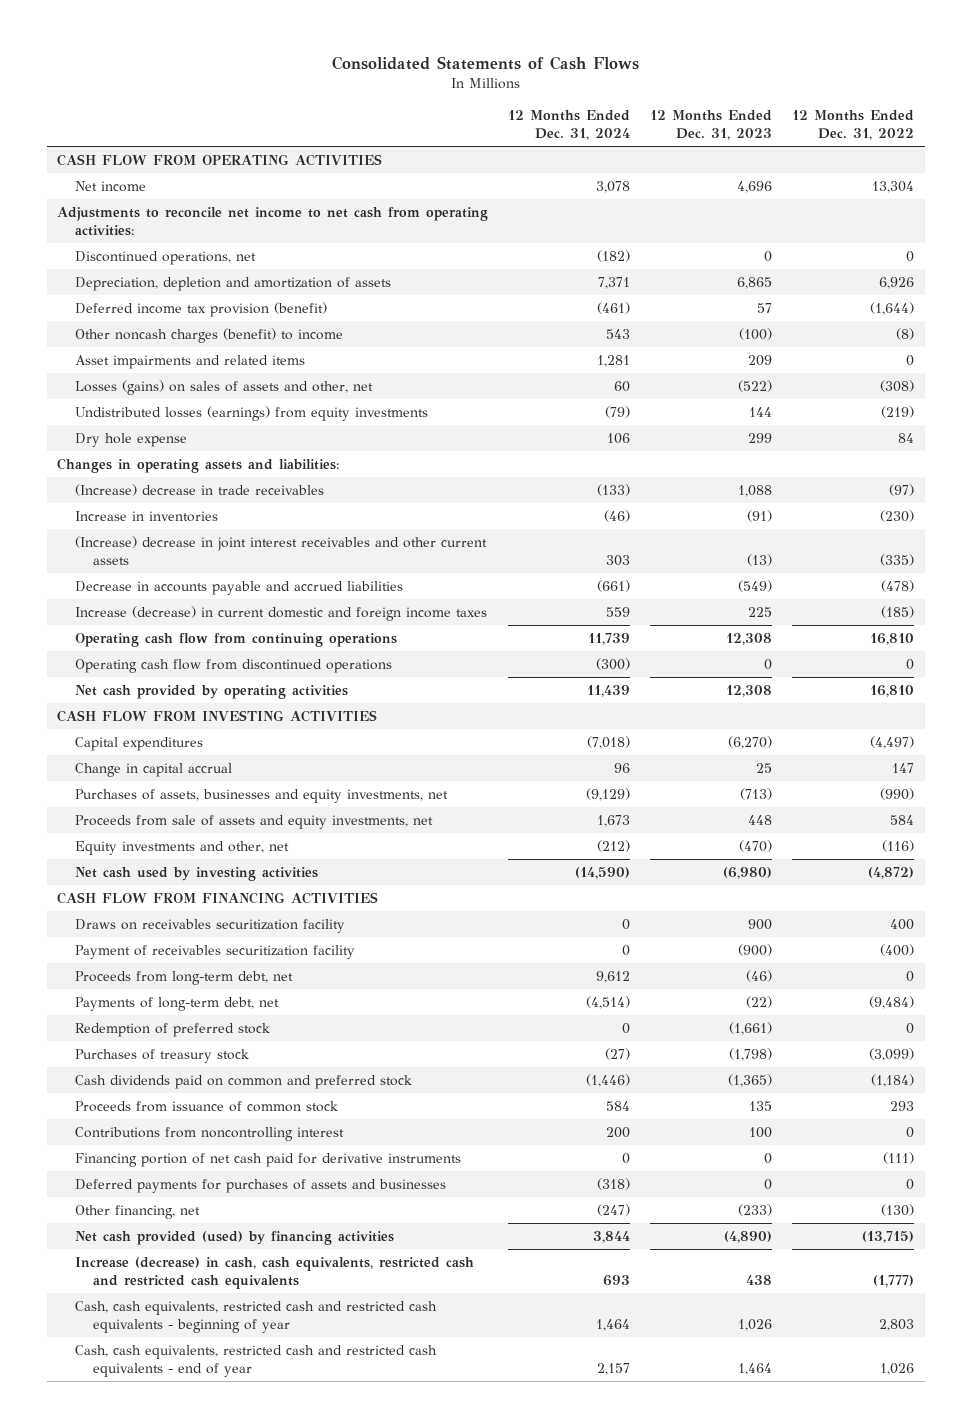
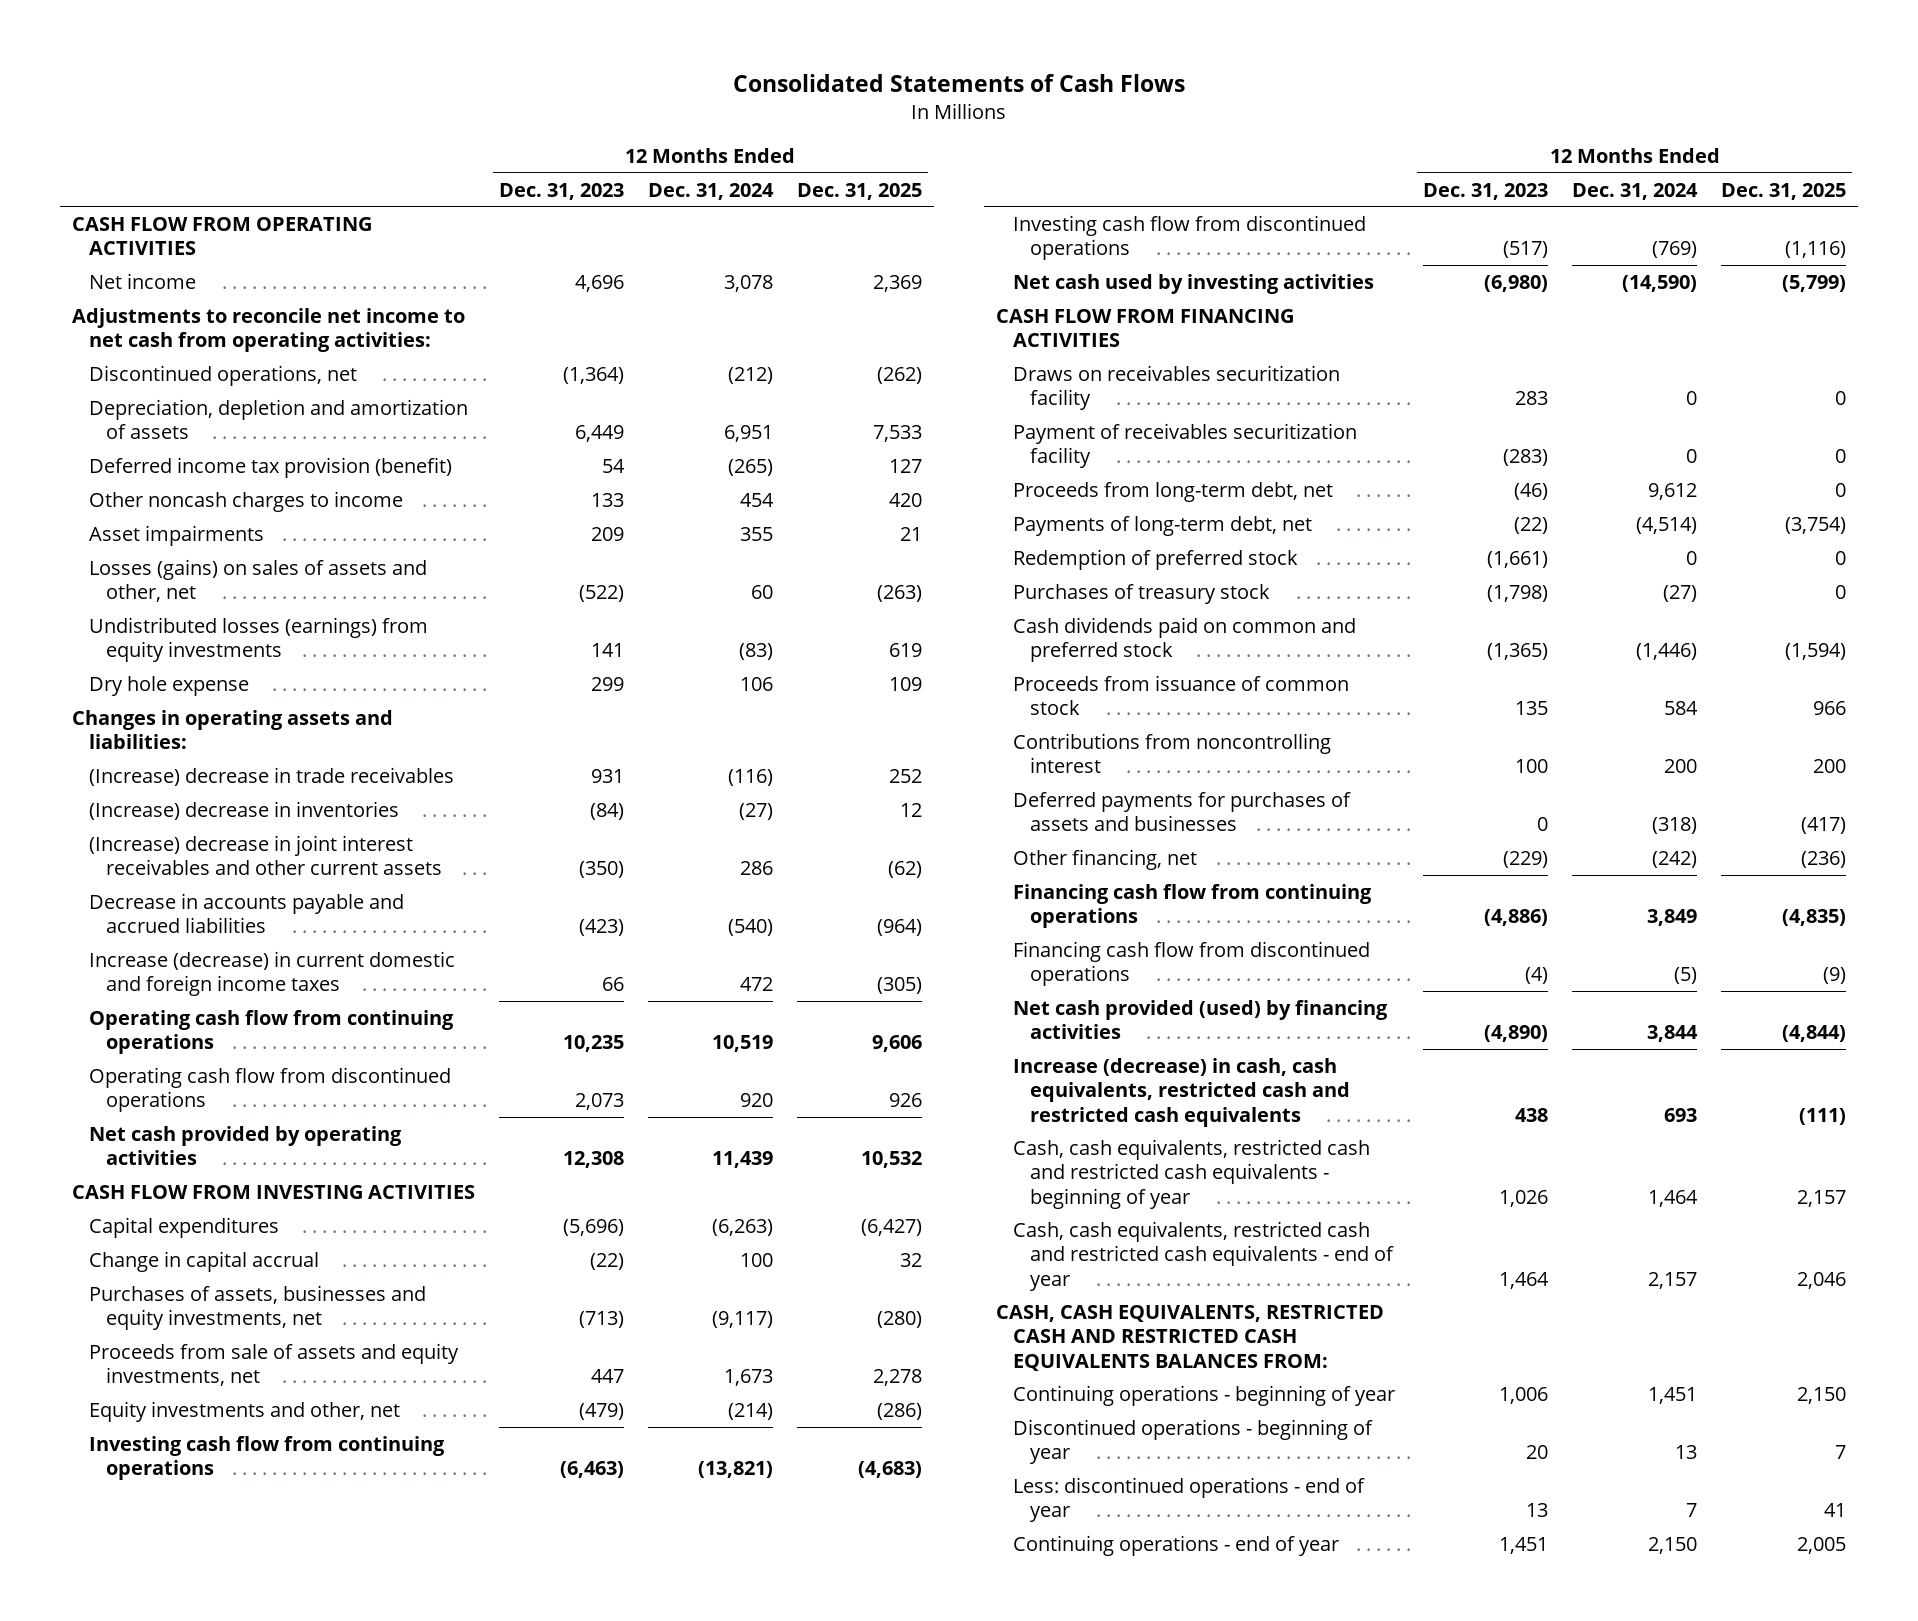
[792,110,915,141] 12 Months Ended Dec. 31, 2022 -> none
none -> [796,182,922,200] Dec. 31, 2025
[597,250,631,263] (182) -> [727,367,773,385] (212)
[764,251,773,263] 0 -> [563,367,625,385] (1,364)
[598,277,631,290] 7,371 -> [723,425,773,443] 6,951
[737,277,773,290] 6,865 -> [575,425,625,443] 6,449
[597,302,631,315] (461) -> [727,459,773,477] (265)
[757,303,773,314] 57 -> [602,459,626,474] 54
[75,328,344,344] Other noncash charges (benefit) to income -> [88,491,403,513] Other noncash charges to income
[606,329,631,340] 543 -> [739,493,774,508] 454
[739,328,773,341] (100) -> [591,493,625,508] 133
[75,355,306,370] Asset impairments and related items -> [88,525,264,547] Asset impairments
[597,355,631,368] 1,281 -> [739,527,773,542] 355
[605,406,631,419] (79) -> [738,643,773,661] (83)
[749,407,773,418] 144 -> [591,643,625,658] 141
[597,484,631,497] (133) -> [727,769,773,787] (116)
[738,485,773,498] 1,088 -> [591,769,625,784] 931
[75,511,219,523] Increase in inventories -> [88,801,399,821] (Increase) decrease in inventories
[604,510,631,523] (46) -> [738,803,773,821] (27)
[747,510,773,523] (91) -> [590,803,625,821] (84)
[606,554,631,566] 303 -> [739,861,773,876] 286
[747,553,773,566] (13) -> [579,861,625,879] (350)
[597,580,631,593] (661) -> [727,919,773,937] (540)
[738,580,773,593] (549) -> [579,919,625,937] (423)
[606,607,631,618] 559 -> [739,977,773,992] 472
[748,607,773,618] 225 -> [602,977,625,992] 66
[588,633,631,646] 11,739 -> [711,1035,773,1053] 10,519
[726,633,773,646] 12,308 -> [563,1035,625,1053] 10,235
[596,658,631,671] (300) -> [739,1093,773,1108] 920
[764,659,773,671] 0 -> [575,1093,625,1111] 2,073
[587,736,631,750] (7,018) -> [711,1219,773,1237] (6,263)
[728,736,773,750] (6,270) -> [563,1219,625,1237] (5,696)
[614,763,631,774] 96 -> [739,1253,773,1268] 100
[756,763,773,774] 25 -> [590,1253,625,1271] (22)
[586,788,631,802] (9,129) -> [711,1311,773,1329] (9,117)
[748,815,773,826] 448 -> [591,1369,625,1384] 447
[597,840,631,853] (212) -> [727,1403,773,1421] (214)
[739,840,773,853] (470) -> [579,1403,625,1421] (479)
none -> [88,1436,445,1481] Investing cash flow from continuing operations
none -> [1012,215,1366,261] Investing cash flow from discontinued operations
[748,919,773,931] 900 -> [1515,391,1549,406] 283
[738,944,773,957] (900) -> [1503,449,1549,467] (283)
[75,1153,462,1168] Financing portion of net cash paid for derivative instruments -> none
[597,1204,631,1217] (247) -> [1652,851,1698,869] (242)
[738,1204,773,1217] (233) -> [1503,851,1549,869] (229)
none -> [1012,884,1372,929] Financing cash flow from continuing operations
none -> [1012,941,1370,987] Financing cash flow from discontinued operations
none -> [996,1305,1385,1371] CASH, CASH EQUIVALENTS, RESTRICTED CASH AND RESTRICTED CASH EQUIVALENTS BALANCES FROM:
none -> [1012,1385,1395,1407] Continuing operations - beginning of year
none -> [1012,1419,1373,1465] Discontinued operations - beginning of year
none -> [1012,1477,1365,1523] Less: discontinued operations - end of year
none -> [1012,1535,1339,1557] Continuing operations - end of year

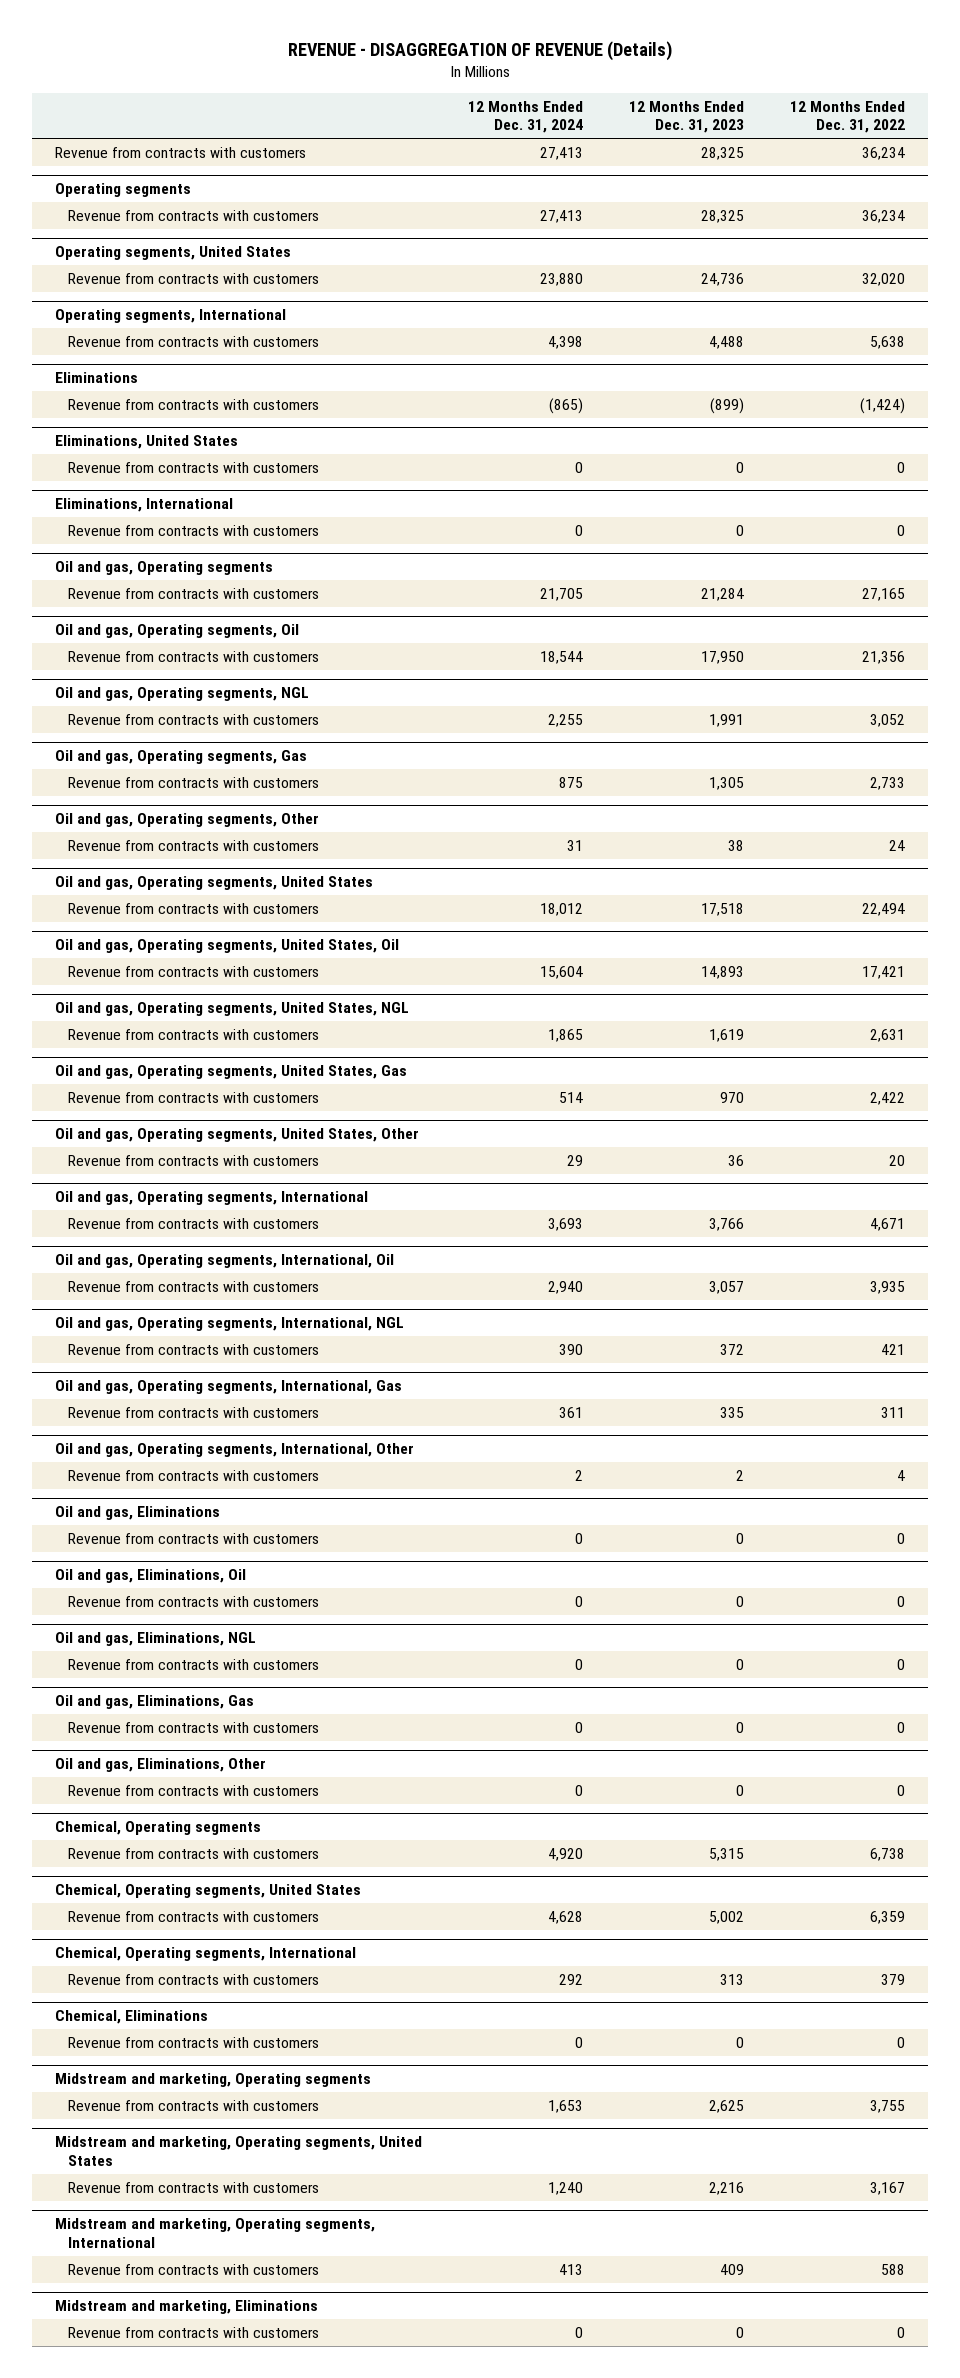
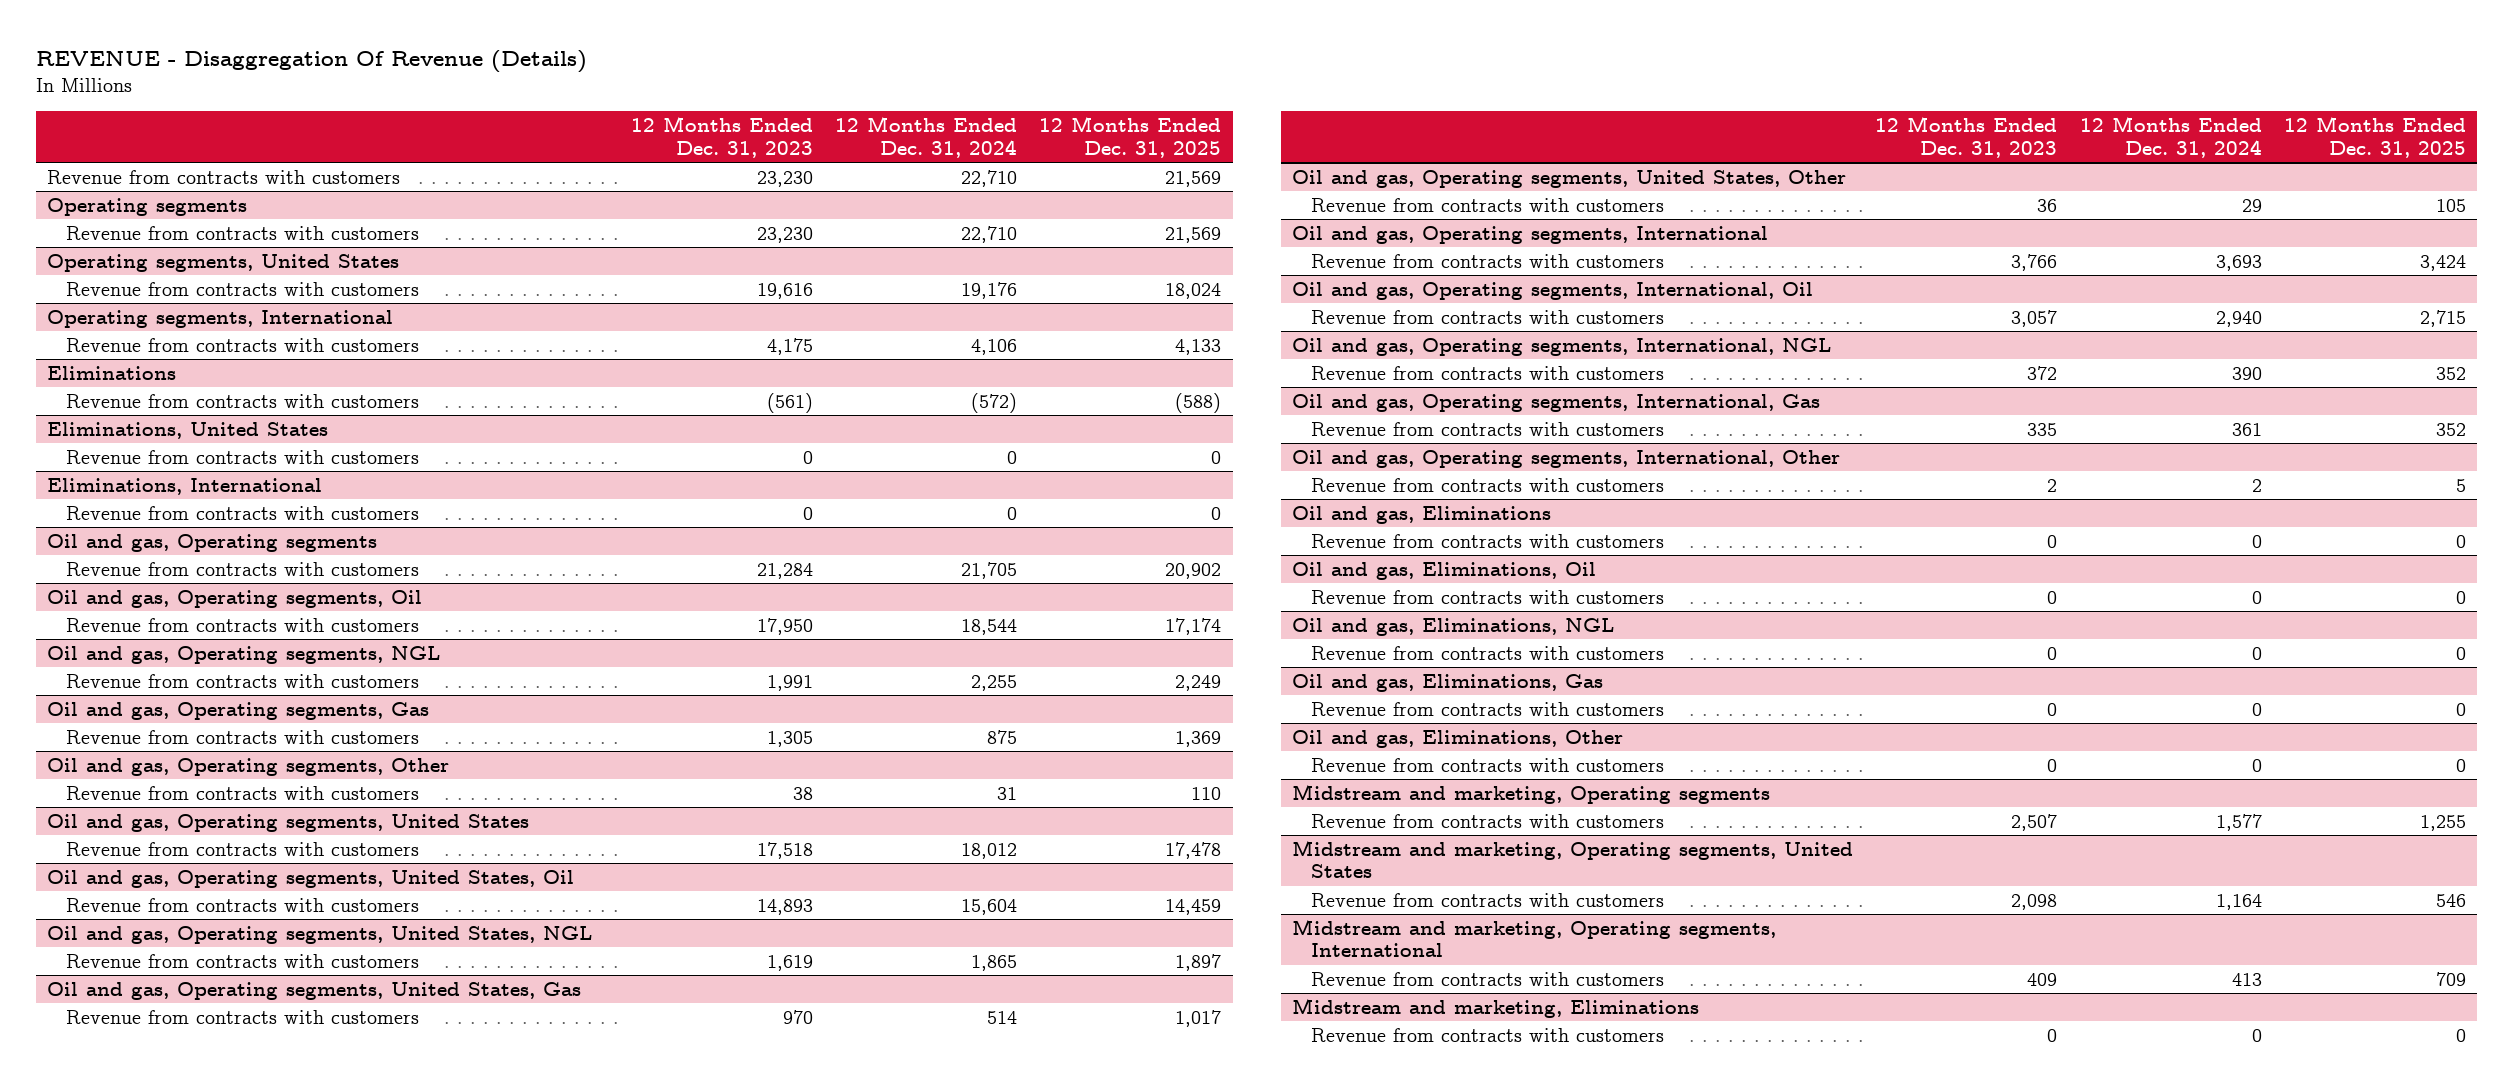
[288,40,673,61] REVENUE - DISAGGREGATION OF REVENUE (Details) -> [36,50,588,74] REVENUE - Disaggregation Of Revenue (Details)
[790,100,906,134] 12 Months Ended Dec. 31, 2022 -> none
none -> [1039,115,1222,158] 12 Months Ended Dec. 31, 2025
[539,147,583,161] 27,413 -> [960,169,1017,187] 22,710
[701,147,745,161] 28,325 -> [756,170,813,187] 23,230
[539,210,583,224] 27,413 -> [960,225,1017,243] 22,710
[701,210,745,224] 28,325 -> [756,226,813,243] 23,230
[539,273,583,287] 23,880 -> [960,281,1017,299] 19,176
[701,273,745,287] 24,736 -> [756,282,813,299] 19,616
[547,336,583,350] 4,398 -> [970,338,1017,355] 4,106
[709,336,745,350] 4,488 -> [766,337,813,355] 4,175
[548,398,583,415] (865) -> [970,392,1017,413] (572)
[710,398,745,415] (899) -> [766,392,813,413] (561)
[54,1821,261,1836] Chemical, Operating segments -> none
[67,1848,319,1860] Revenue from contracts with customers -> none
[54,1884,361,1899] Chemical, Operating segments, United States -> none
[67,1911,319,1923] Revenue from contracts with customers -> none
[54,1947,356,1962] Chemical, Operating segments, International -> none
[67,1974,319,1986] Revenue from contracts with customers -> none
[54,2010,208,2025] Chemical, Eliminations -> none
[67,2037,319,2049] Revenue from contracts with customers -> none
[547,2100,583,2114] 1,653 -> [2215,813,2262,831] 1,577
[709,2100,745,2114] 2,625 -> [2011,813,2058,831] 2,507
[547,2182,583,2196] 1,240 -> [2215,893,2262,910] 1,164
[709,2182,745,2196] 2,216 -> [2011,893,2058,910] 2,098

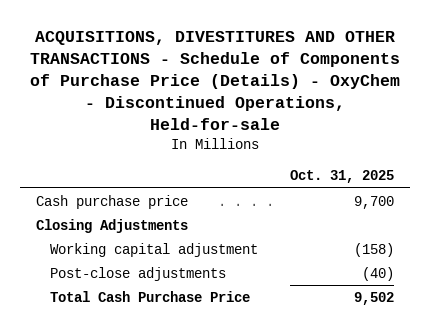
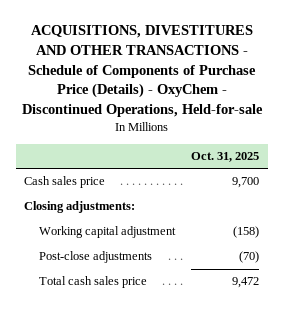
[35,194,188,209] Cash purchase price -> [23,176,105,189] Cash sales price
[35,218,188,233] Closing Adjustments -> [23,201,135,214] Closing adjustments:
[361,266,394,281] (40) -> [239,251,260,264] (70)
[50,290,251,302] Total Cash Purchase Price -> [38,276,147,289] Total cash sales price
[353,291,394,305] 9,502 -> [232,277,260,289] 9,472

